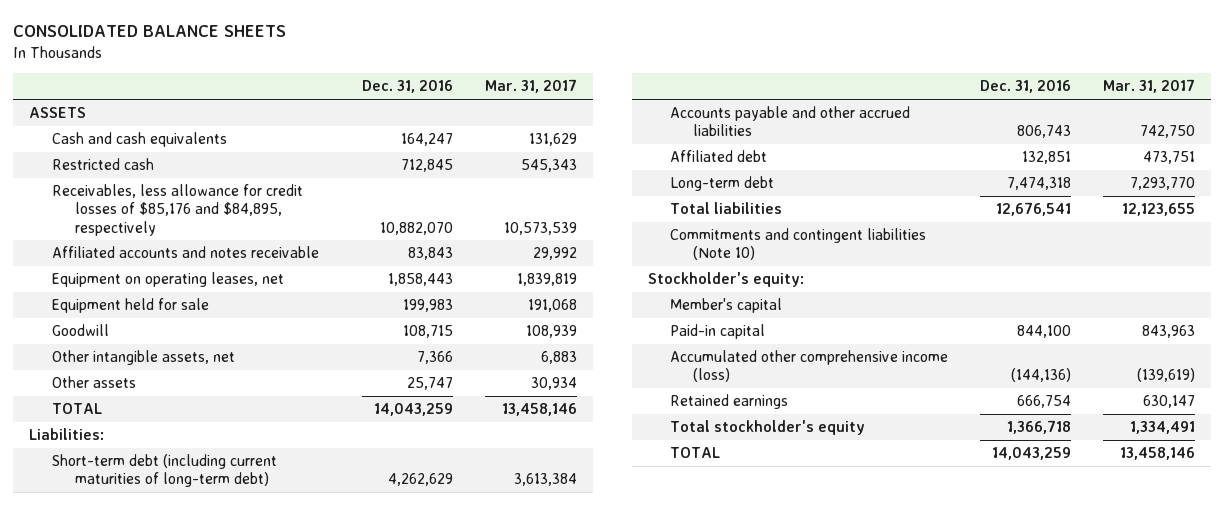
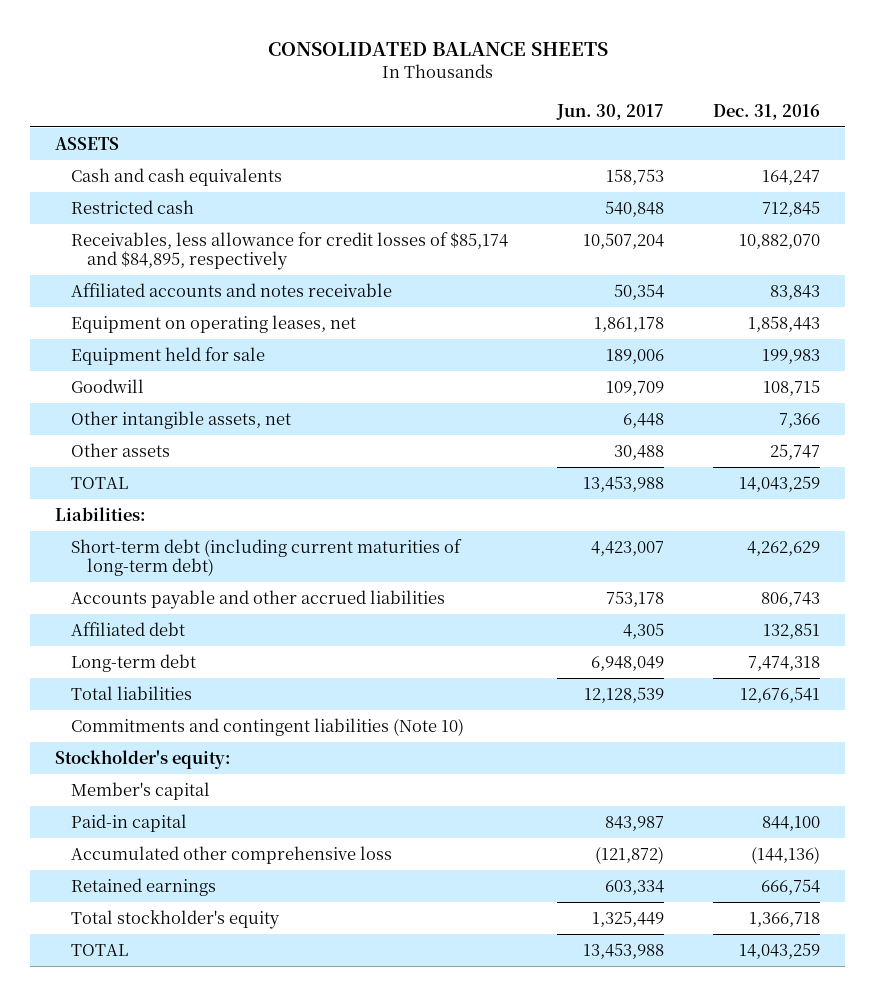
[485,79,578,94] Mar. 31, 2017 -> none
none -> [556,103,665,120] Jun. 30, 2017
[51,184,303,236] Receivables, less allowance for credit losses of $85,176 and $84,895, respectively -> [70,231,508,270] Receivables, less allowance for credit losses of $85,174 and $84,895, respectively
[670,350,949,383] Accumulated other comprehensive income (loss) -> [70,845,392,864] Accumulated other comprehensive loss

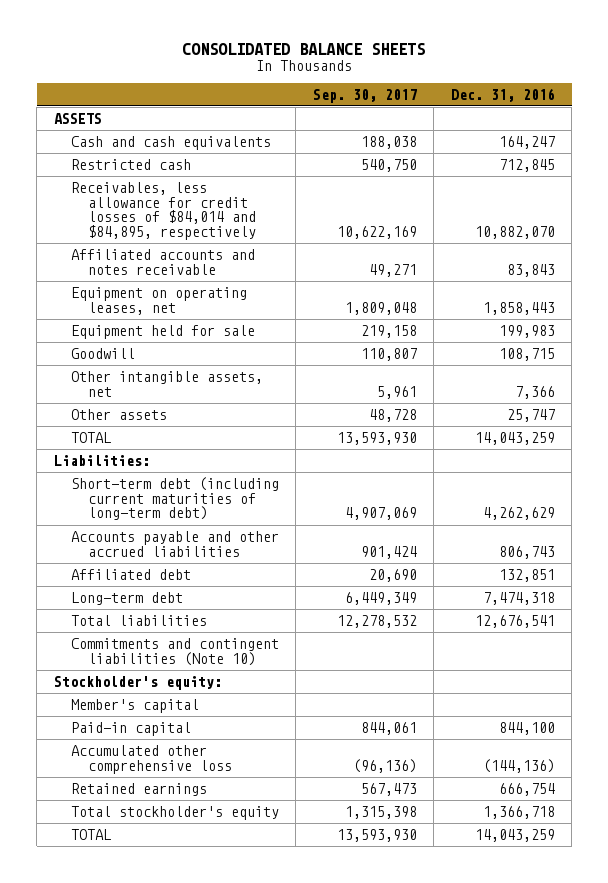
[556,103,665,120] Jun. 30, 2017 -> none
none -> [312,88,417,103] Sep. 30, 2017
[70,231,508,270] Receivables, less allowance for credit losses of $85,174 and $84,895, respectively -> [70,181,256,241] Receivables, less allowance for credit losses of $84,014 and $84,895, respectively

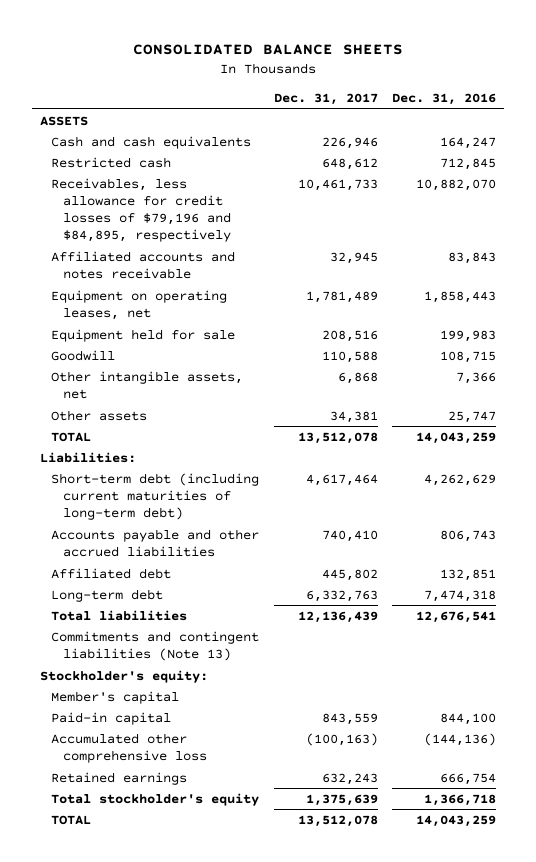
[312,88,417,103] Sep. 30, 2017 -> none
none -> [273,93,378,106] Dec. 31, 2017
[70,181,256,241] Receivables, less allowance for credit losses of $84,014 and $84,895, respectively -> [51,177,232,243] Receivables, less allowance for credit losses of $79,196 and $84,895, respectively
[70,637,279,666] Commitments and contingent liabilities (Note 10) -> [51,630,260,662] Commitments and contingent liabilities (Note 13)

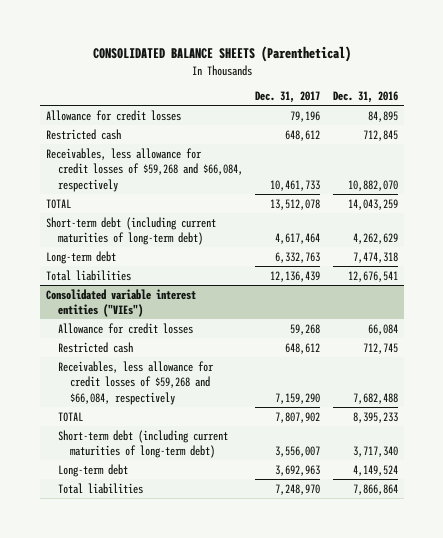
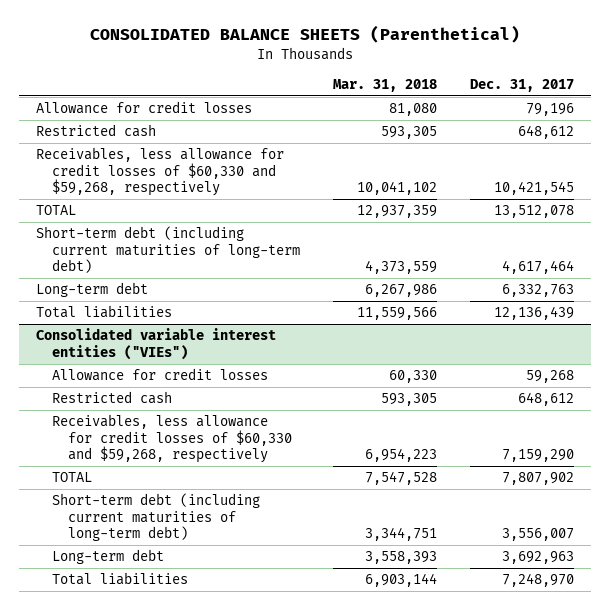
[332,91,398,104] Dec. 31, 2016 -> none
none -> [333,79,438,93] Mar. 31, 2018
[45,147,244,192] Receivables, less allowance for credit losses of $59,268 and $66,084, respectively -> [35,147,284,197] Receivables, less allowance for credit losses of $60,330 and $59,268, respectively
[270,179,321,191] 10,461,733 -> [494,181,575,196] 10,421,545
[58,360,215,405] Receivables, less allowance for credit losses of $59,268 and $66,084, respectively -> [51,414,292,464] Receivables, less allowance for credit losses of $60,330 and $59,268, respectively

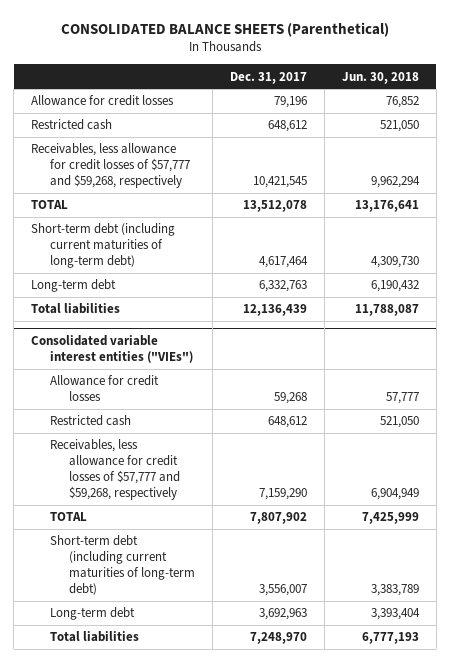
[333,79,438,93] Mar. 31, 2018 -> none
none -> [341,71,419,84] Jun. 30, 2018
[35,147,284,197] Receivables, less allowance for credit losses of $60,330 and $59,268, respectively -> [31,143,191,189] Receivables, less allowance for credit losses of $57,777 and $59,268, respectively
[51,414,292,464] Receivables, less allowance for credit losses of $60,330 and $59,268, respectively -> [50,439,181,501] Receivables, less allowance for credit losses of $57,777 and $59,268, respectively

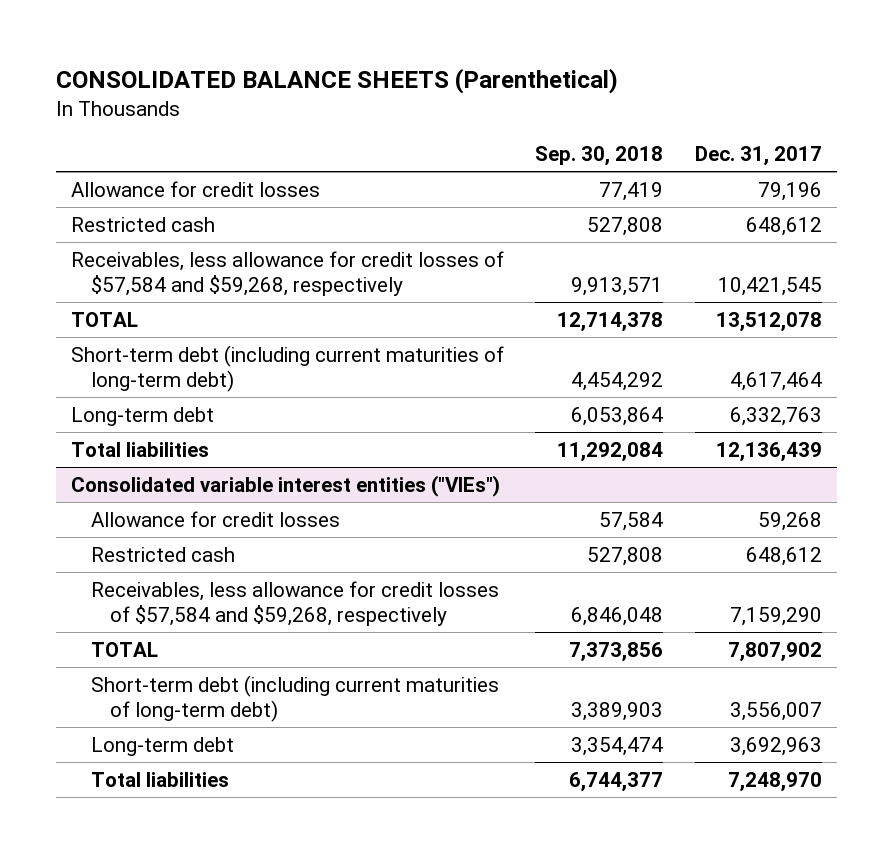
[341,71,419,84] Jun. 30, 2018 -> none
none -> [535,146,664,167] Sep. 30, 2018
[31,143,191,189] Receivables, less allowance for credit losses of $57,777 and $59,268, respectively -> [71,250,505,296] Receivables, less allowance for credit losses of $57,584 and $59,268, respectively
[50,439,181,501] Receivables, less allowance for credit losses of $57,777 and $59,268, respectively -> [90,580,499,626] Receivables, less allowance for credit losses of $57,584 and $59,268, respectively

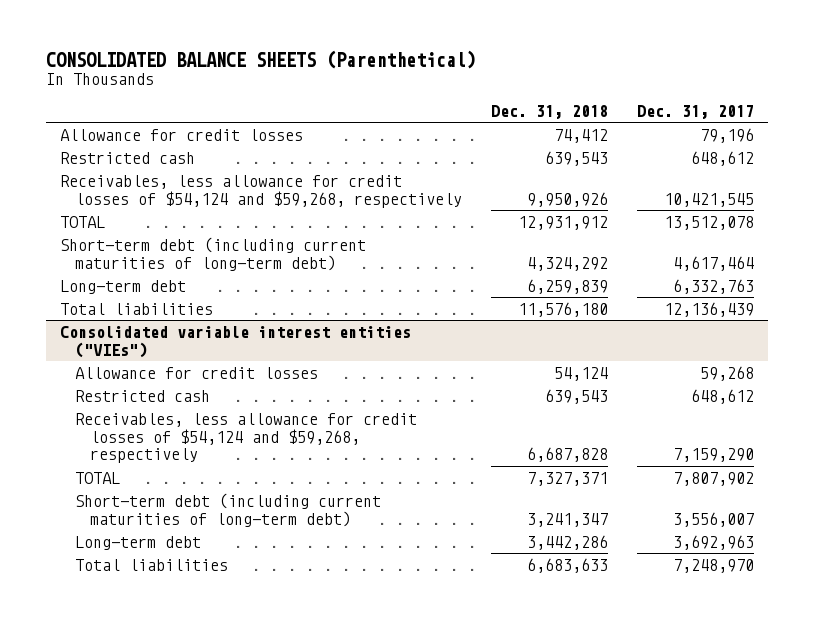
[535,146,664,167] Sep. 30, 2018 -> none
none -> [491,104,609,119] Dec. 31, 2018
[71,250,505,296] Receivables, less allowance for credit losses of $57,584 and $59,268, respectively -> [60,174,463,208] Receivables, less allowance for credit losses of $54,124 and $59,268, respectively
[90,580,499,626] Receivables, less allowance for credit losses of $57,584 and $59,268, respectively -> [75,412,418,464] Receivables, less allowance for credit losses of $54,124 and $59,268, respectively

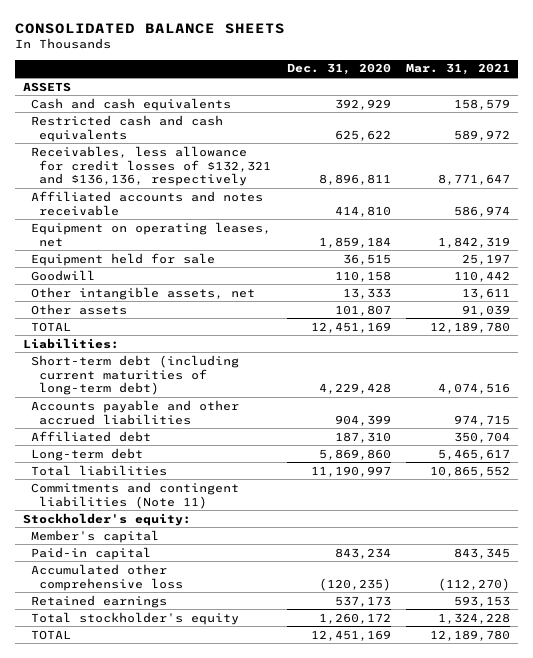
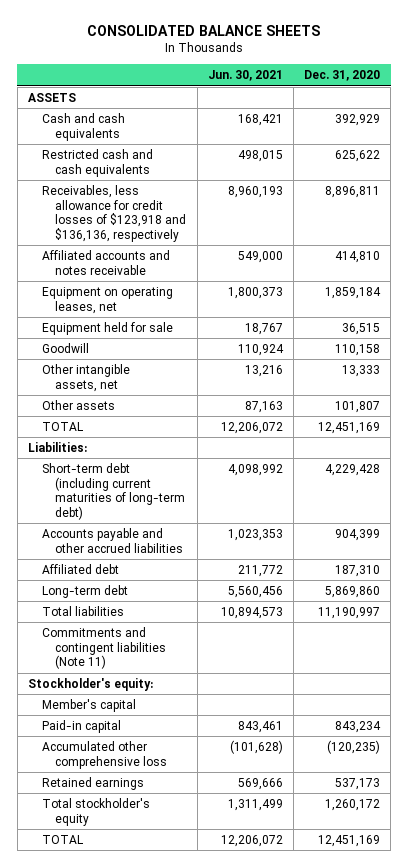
[406,63,511,76] Mar. 31, 2021 -> none
none -> [207,70,283,82] Jun. 30, 2021
[30,145,272,187] Receivables, less allowance for credit losses of $132,321 and $136,136, respectively -> [41,184,187,242] Receivables, less allowance for credit losses of $123,918 and $136,136, respectively

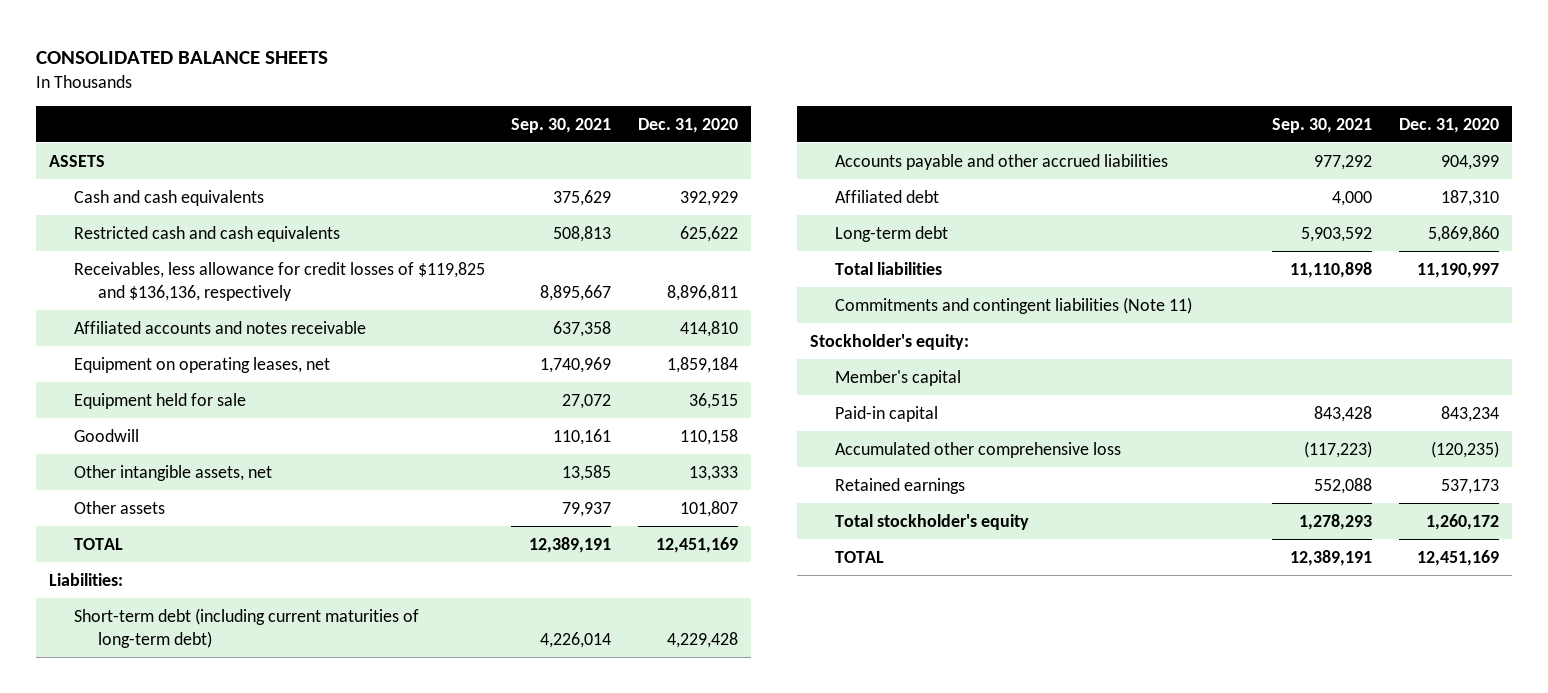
[207,70,283,82] Jun. 30, 2021 -> none
none -> [511,117,612,133] Sep. 30, 2021
[41,184,187,242] Receivables, less allowance for credit losses of $123,918 and $136,136, respectively -> [73,261,485,302] Receivables, less allowance for credit losses of $119,825 and $136,136, respectively

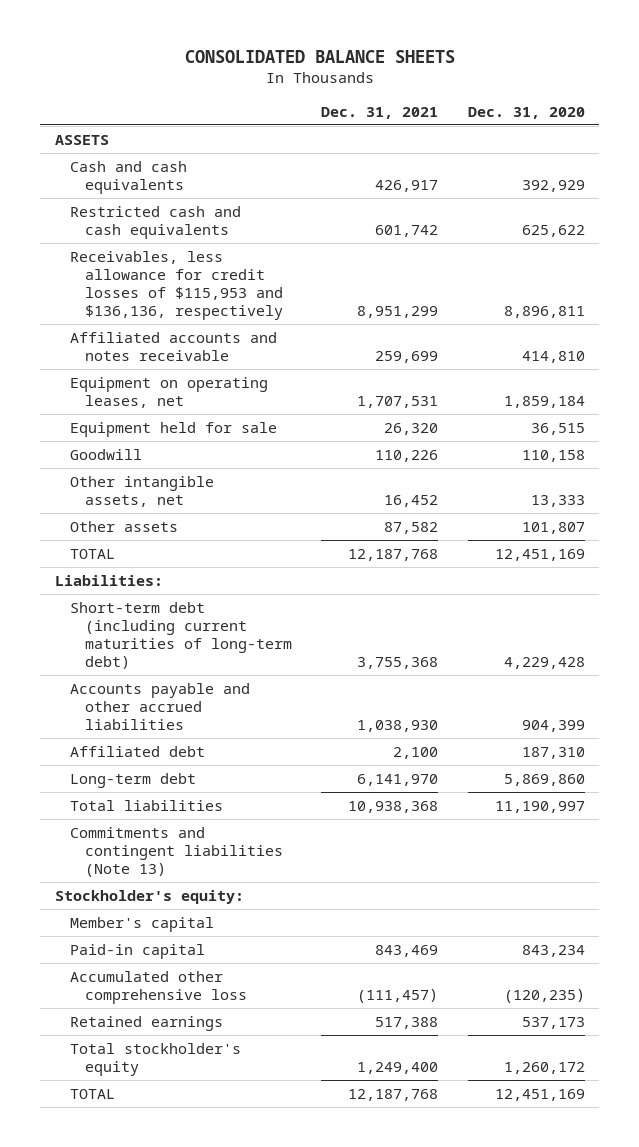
[511,117,612,133] Sep. 30, 2021 -> none
none -> [321,106,439,119] Dec. 31, 2021
[73,261,485,302] Receivables, less allowance for credit losses of $119,825 and $136,136, respectively -> [69,250,284,320] Receivables, less allowance for credit losses of $115,953 and $136,136, respectively
[834,296,1192,314] Commitments and contingent liabilities (Note 11) -> [69,826,284,877] Commitments and contingent liabilities (Note 13)

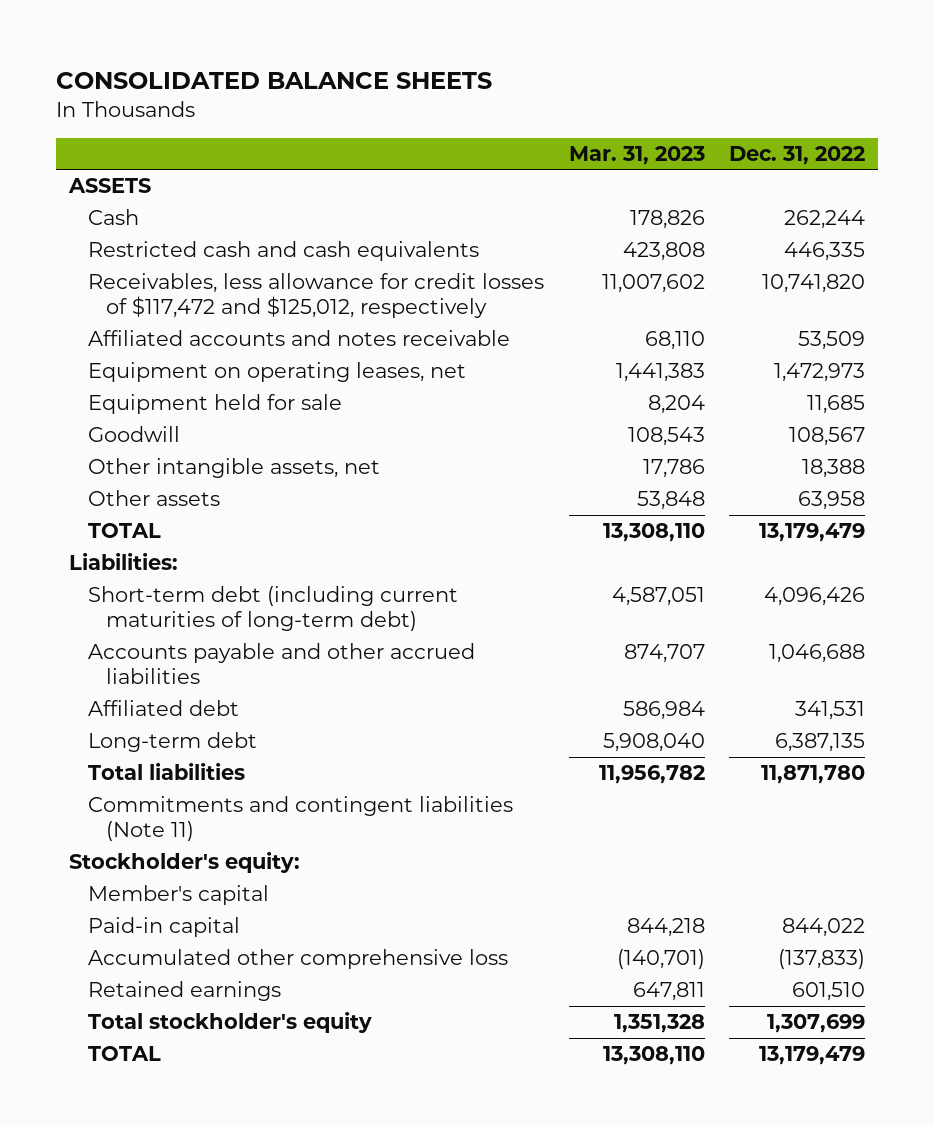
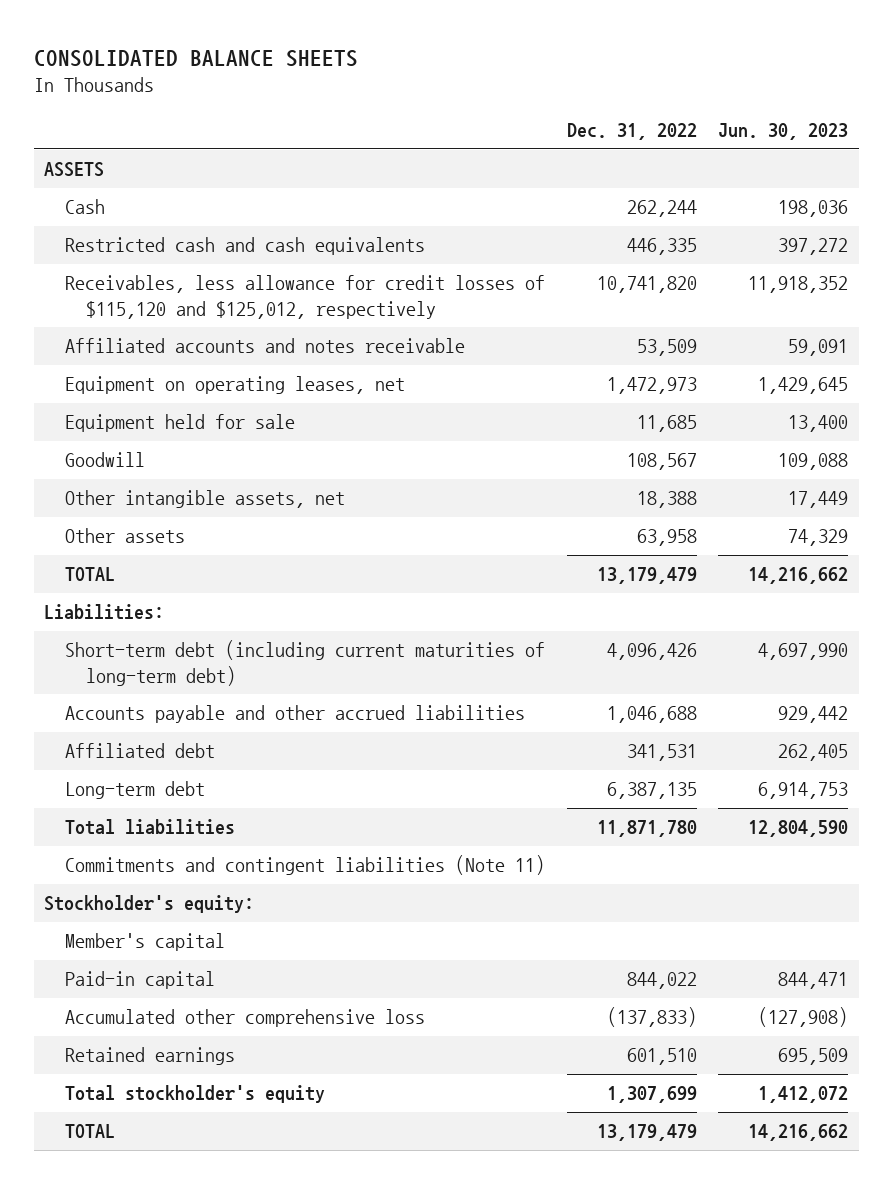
[568,145,705,165] Mar. 31, 2023 -> none
none -> [717,123,848,141] Jun. 30, 2023
[87,273,544,319] Receivables, less allowance for credit losses of $117,472 and $125,012, respectively -> [65,275,546,319] Receivables, less allowance for credit losses of $115,120 and $125,012, respectively

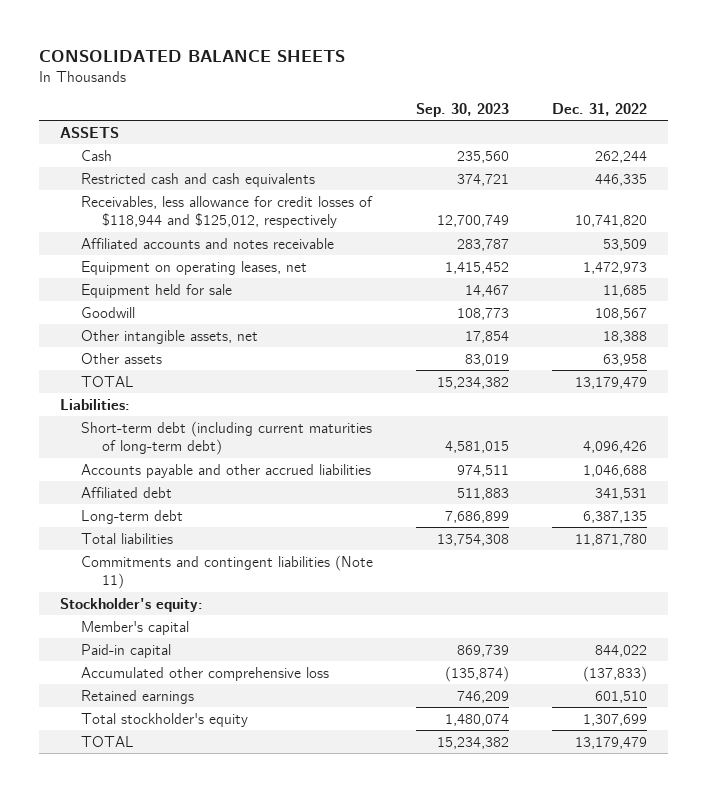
[717,123,848,141] Jun. 30, 2023 -> none
none -> [415,102,509,117] Sep. 30, 2023
[65,275,546,319] Receivables, less allowance for credit losses of $115,120 and $125,012, respectively -> [81,195,374,229] Receivables, less allowance for credit losses of $118,944 and $125,012, respectively

